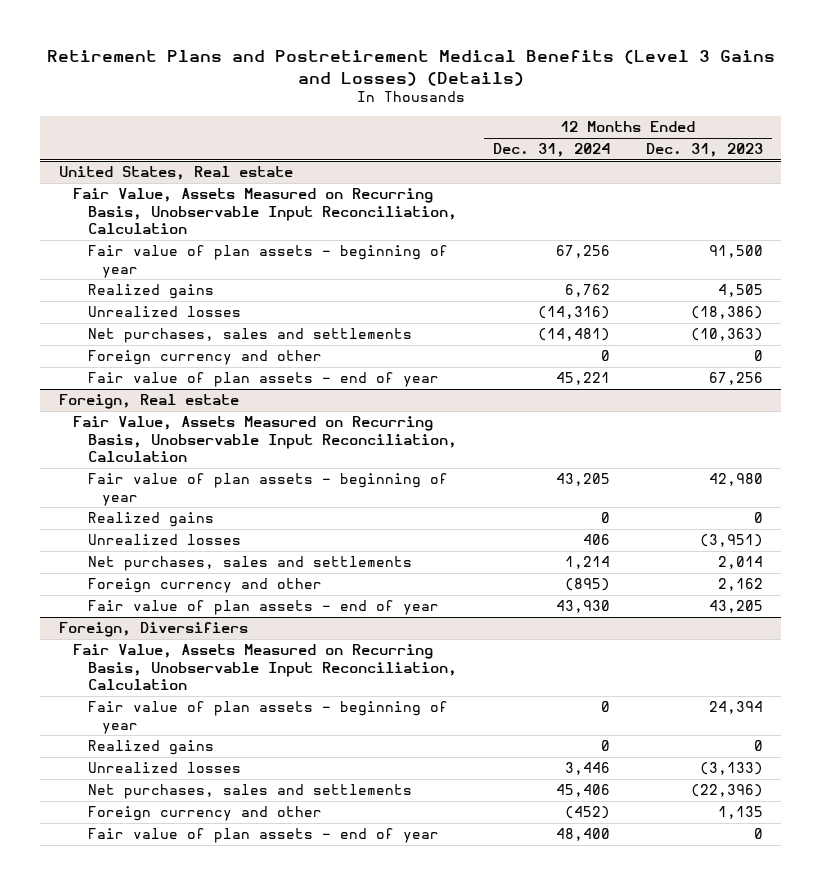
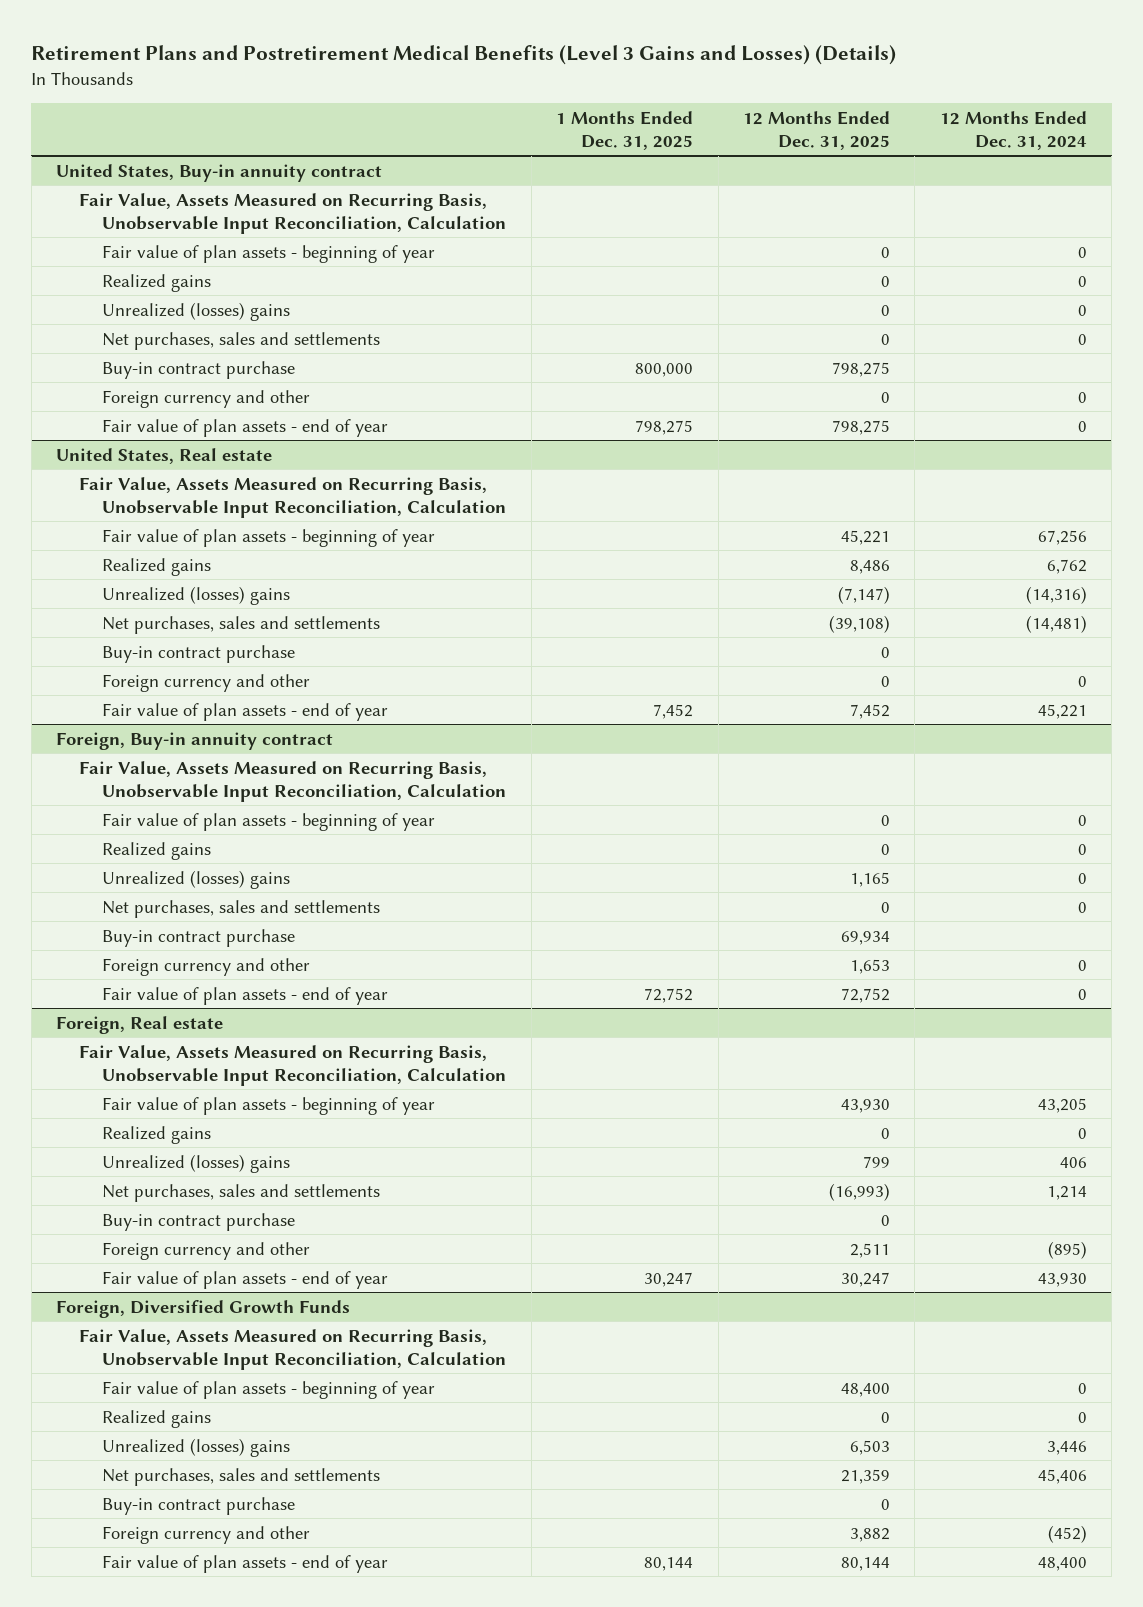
[645,143,763,158] Dec. 31, 2023 -> none
none -> [556,110,694,150] 1 Months Ended Dec. 31, 2025
none -> [742,110,890,150] 12 Months Ended Dec. 31, 2025
none -> [56,163,383,182] United States, Buy-in annuity contract
none -> [79,192,507,234] Fair Value, Assets Measured on Recurring Basis, Unobservable Input Reconciliation, Calculation
none -> [102,244,436,263] Fair value of plan assets - beginning of year
none -> [102,273,212,292] Realized gains
none -> [102,301,291,321] Unrealized (losses) gains
none -> [102,331,381,350] Net purchases, sales and settlements
none -> [102,360,296,379] Buy-in contract purchase
none -> [102,389,311,408] Foreign currency and other
none -> [102,418,389,437] Fair value of plan assets - end of year
[87,306,241,318] Unrealized losses -> [102,585,291,605] Unrealized (losses) gains
none -> [102,644,296,663] Buy-in contract purchase
none -> [56,731,334,750] Foreign, Buy-in annuity contract
none -> [79,760,507,802] Fair Value, Assets Measured on Recurring Basis, Unobservable Input Reconciliation, Calculation
none -> [102,812,436,831] Fair value of plan assets - beginning of year
none -> [102,841,212,860] Realized gains
none -> [102,869,291,889] Unrealized (losses) gains
none -> [102,899,381,918] Net purchases, sales and settlements
none -> [102,928,296,947] Buy-in contract purchase
none -> [102,957,311,976] Foreign currency and other
none -> [102,986,389,1005] Fair value of plan assets - end of year
[87,534,241,546] Unrealized losses -> [102,1153,291,1173] Unrealized (losses) gains
none -> [102,1212,296,1231] Buy-in contract purchase
[58,622,248,638] Foreign, Diversifiers -> none
none -> [56,1299,351,1318] Foreign, Diversified Growth Funds
[87,762,241,774] Unrealized losses -> [102,1437,291,1457] Unrealized (losses) gains
none -> [102,1496,296,1515] Buy-in contract purchase

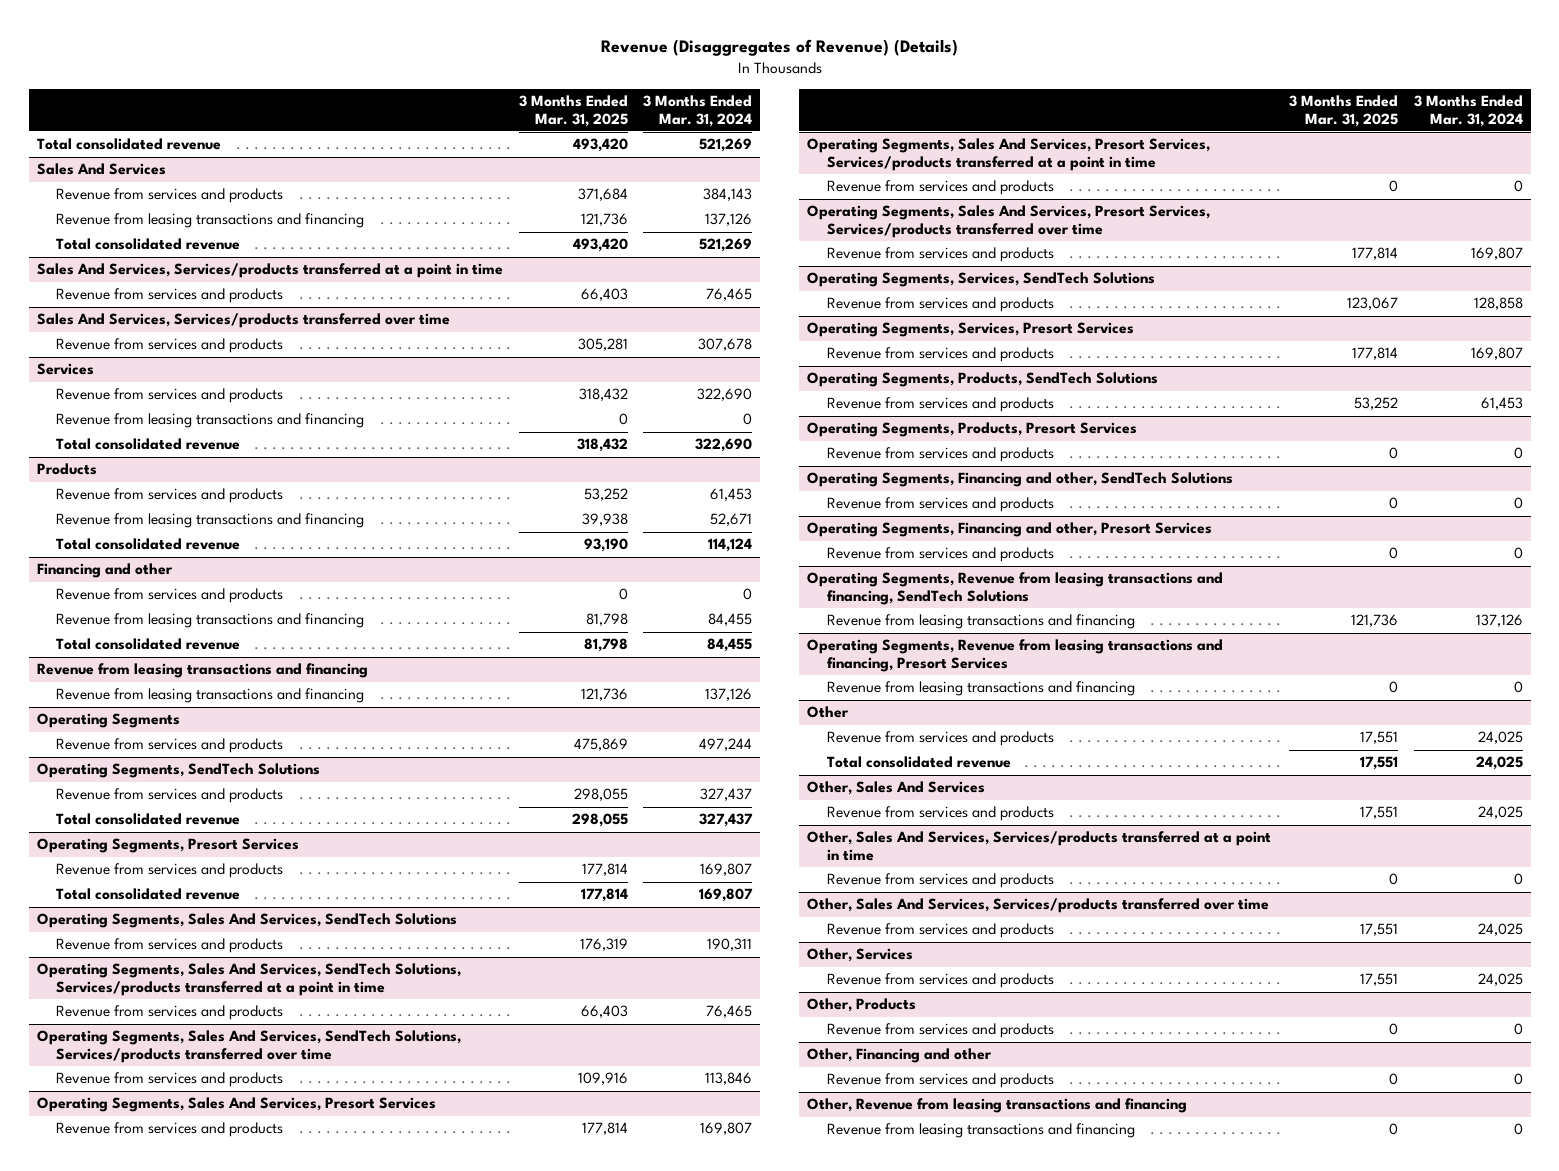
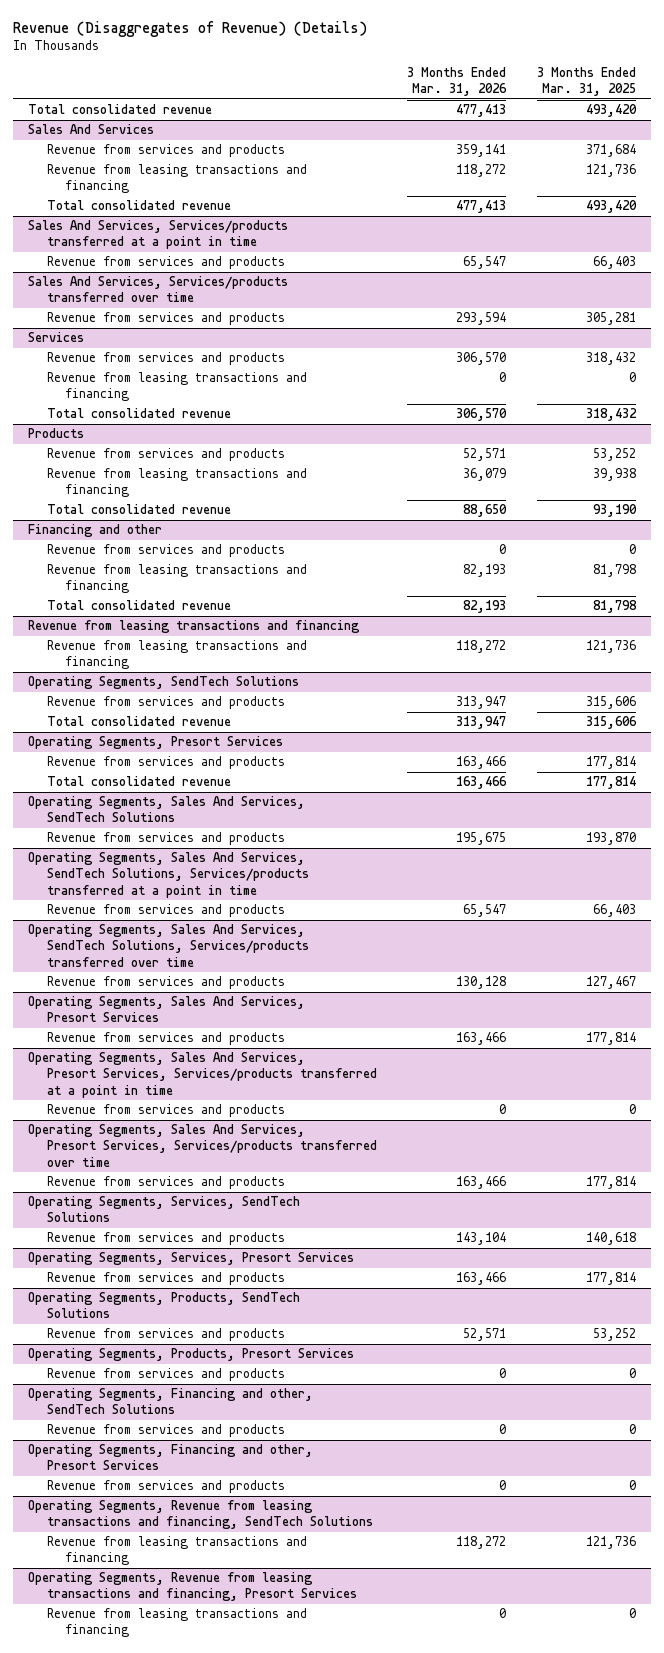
[643,94,753,127] 3 Months Ended Mar. 31, 2024 -> none
none -> [407,67,508,97] 3 Months Ended Mar. 31, 2026
[36,713,180,729] Operating Segments -> none
[56,738,284,754] Revenue from services and products -> none
[573,788,628,802] 298,055 -> [585,696,636,710] 315,606
[571,813,628,828] 298,055 -> [585,716,637,730] 315,606
[579,938,628,952] 176,319 -> [585,832,636,846] 193,870
[577,1072,628,1086] 109,916 -> [585,976,636,990] 127,467
[1346,297,1398,311] 123,067 -> [585,1232,636,1246] 140,618
[806,706,849,719] Other -> none
[826,731,1054,747] Revenue from services and products -> none
[826,756,1011,769] Total consolidated revenue -> none
[806,781,985,796] Other, Sales And Services -> none
[826,806,1054,822] Revenue from services and products -> none
[806,831,1271,862] Other, Sales And Services, Services/products transferred at a point in time -> none
[826,873,1054,889] Revenue from services and products -> none
[806,898,1269,914] Other, Sales And Services, Services/products transferred over time -> none
[826,923,1054,939] Revenue from services and products -> none
[806,948,913,963] Other, Services -> none
[826,973,1054,989] Revenue from services and products -> none
[806,998,916,1013] Other, Products -> none
[826,1023,1054,1039] Revenue from services and products -> none
[806,1048,992,1064] Other, Financing and other -> none
[826,1073,1054,1089] Revenue from services and products -> none
[806,1098,1187,1114] Other, Revenue from leasing transactions and financing -> none
[826,1123,1135,1139] Revenue from leasing transactions and financing -> none

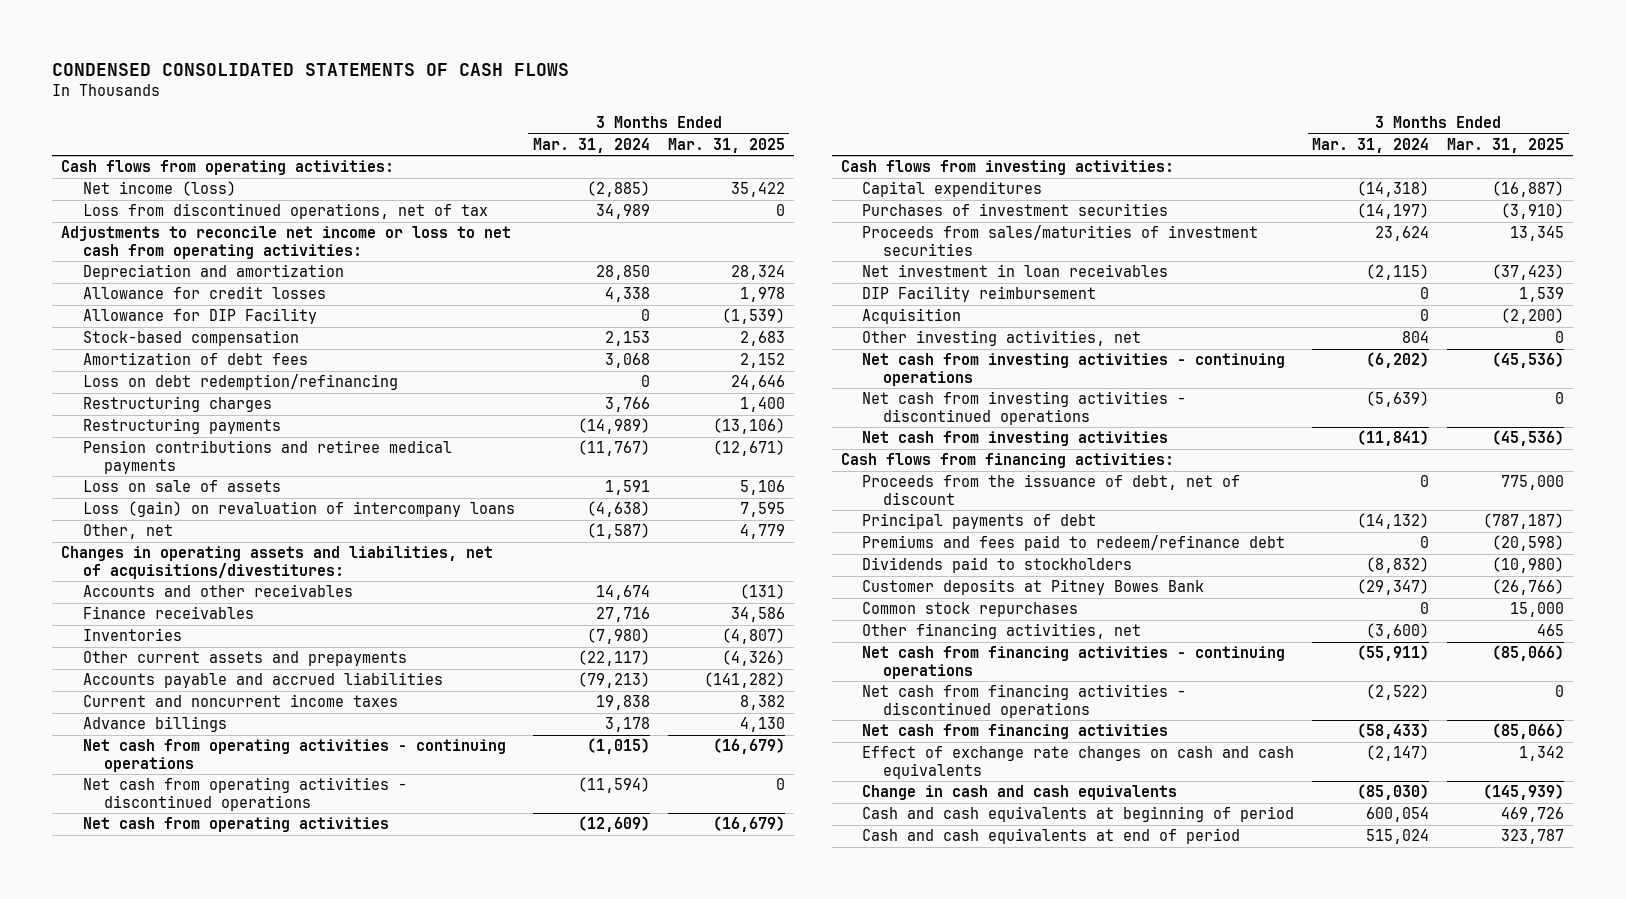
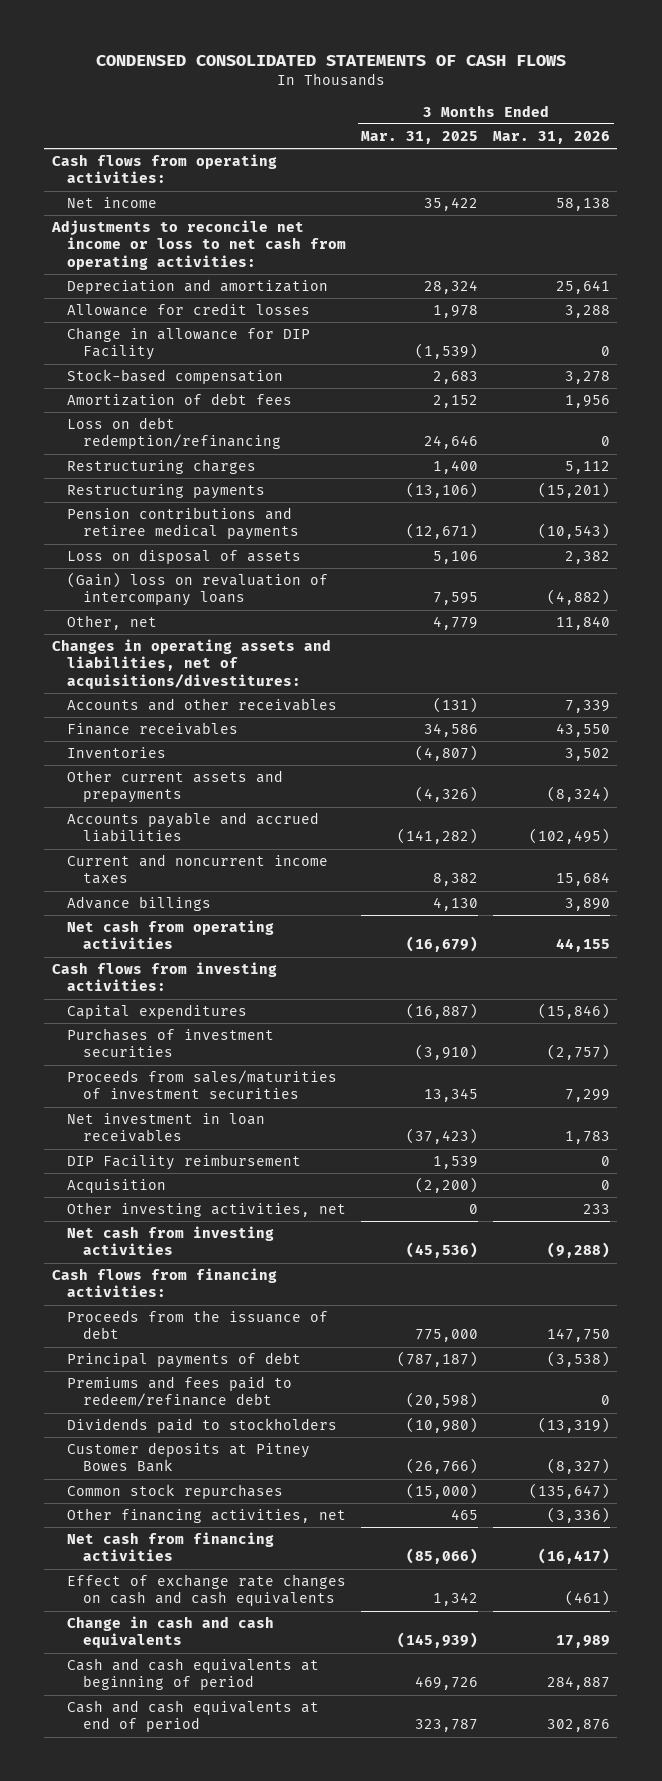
[532,137,650,153] Mar. 31, 2024 -> none
none -> [493,131,611,145] Mar. 31, 2026
[82,203,488,220] Loss from discontinued operations, net of tax -> none
[82,181,236,197] Net income (loss) -> [67,197,158,209] Net income
[82,308,317,325] Allowance for DIP Facility -> [67,327,311,361] Change in allowance for DIP Facility
[82,480,281,493] Loss on sale of assets -> [67,549,302,565] Loss on disposal of assets
[82,501,515,518] Loss (gain) on revaluation of intercompany loans -> [67,572,329,607] (Gain) loss on revaluation of intercompany loans
[82,739,506,773] Net cash from operating activities - continuing operations -> none
[82,777,407,812] Net cash from operating activities - discontinued operations -> none
[862,353,1286,387] Net cash from investing activities - continuing operations -> none
[862,391,1187,426] Net cash from investing activities - discontinued operations -> none
[862,474,1241,506] Proceeds from the issuance of debt, net of discount -> [67,1310,329,1340] Proceeds from the issuance of debt
[1510,602,1565,618] 15,000 -> [406,1483,479,1500] (15,000)
[862,646,1286,680] Net cash from financing activities - continuing operations -> none
[862,684,1187,719] Net cash from financing activities - discontinued operations -> none

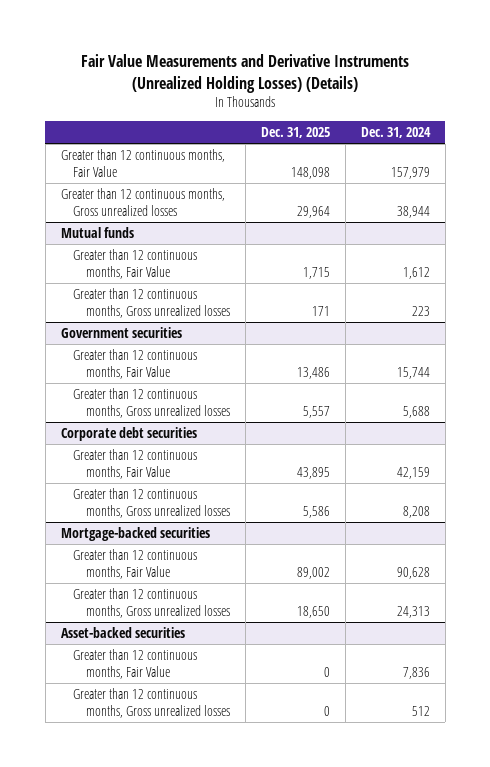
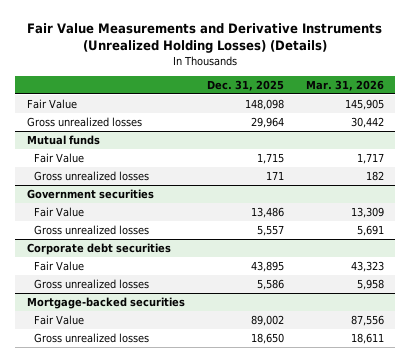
[360,127,431,139] Dec. 31, 2024 -> none
none -> [305,79,384,91] Mar. 31, 2026
[60,148,225,178] Greater than 12 continuous months, Fair Value -> [26,99,77,110] Fair Value
[60,187,225,217] Greater than 12 continuous months, Gross unrealized losses -> [26,117,142,128] Gross unrealized losses
[73,248,198,280] Greater than 12 continuous months, Fair Value -> [34,153,85,164] Fair Value
[73,287,230,319] Greater than 12 continuous months, Gross unrealized losses -> [34,171,150,182] Gross unrealized losses
[73,348,198,380] Greater than 12 continuous months, Fair Value -> [34,207,85,218] Fair Value
[73,387,230,419] Greater than 12 continuous months, Gross unrealized losses -> [34,225,150,236] Gross unrealized losses
[73,448,198,480] Greater than 12 continuous months, Fair Value -> [34,261,85,272] Fair Value
[73,487,230,519] Greater than 12 continuous months, Gross unrealized losses -> [34,279,150,290] Gross unrealized losses
[60,626,185,638] Asset-backed securities -> none
[73,648,198,680] Greater than 12 continuous months, Fair Value -> none
[73,687,230,719] Greater than 12 continuous months, Gross unrealized losses -> none
[73,548,198,580] Greater than 12 continuous months, Fair Value -> [34,315,85,326] Fair Value
[73,587,230,619] Greater than 12 continuous months, Gross unrealized losses -> [34,333,150,344] Gross unrealized losses

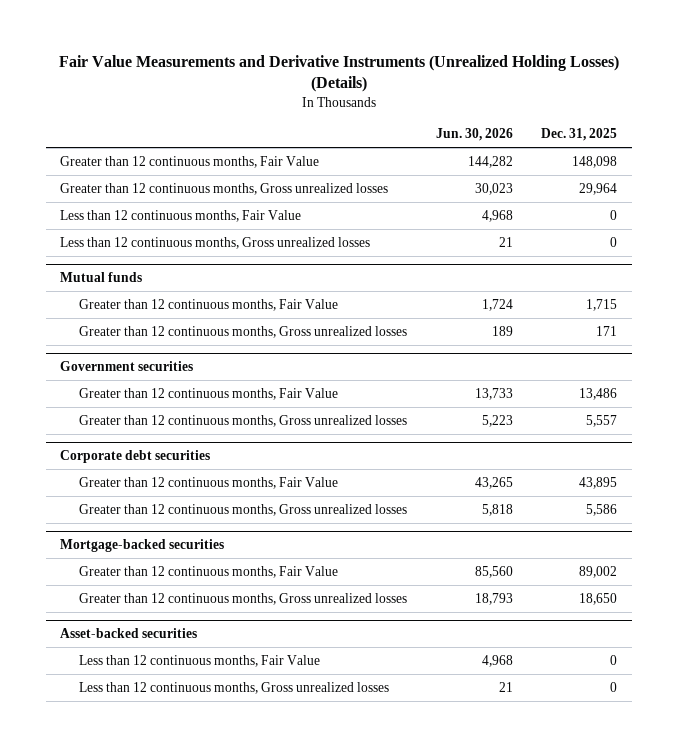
[305,79,384,91] Mar. 31, 2026 -> none
none -> [435,128,513,142] Jun. 30, 2026
[26,99,77,110] Fair Value -> [59,155,319,168] Greater than 12 continuous months, Fair Value
[26,117,142,128] Gross unrealized losses -> [59,182,388,195] Greater than 12 continuous months, Gross unrealized losses
none -> [59,209,301,222] Less than 12 continuous months, Fair Value
none -> [59,236,370,249] Less than 12 continuous months, Gross unrealized losses
[34,153,85,164] Fair Value -> [79,298,339,311] Greater than 12 continuous months, Fair Value
[34,171,150,182] Gross unrealized losses -> [79,325,408,338] Greater than 12 continuous months, Gross unrealized losses
[34,207,85,218] Fair Value -> [79,387,339,400] Greater than 12 continuous months, Fair Value
[34,225,150,236] Gross unrealized losses -> [79,414,408,427] Greater than 12 continuous months, Gross unrealized losses
[34,261,85,272] Fair Value -> [79,476,339,489] Greater than 12 continuous months, Fair Value
[34,279,150,290] Gross unrealized losses -> [79,503,408,516] Greater than 12 continuous months, Gross unrealized losses
[34,315,85,326] Fair Value -> [79,565,339,578] Greater than 12 continuous months, Fair Value
[34,333,150,344] Gross unrealized losses -> [79,592,408,605] Greater than 12 continuous months, Gross unrealized losses
none -> [59,627,197,638] Asset-backed securities
none -> [79,654,321,667] Less than 12 continuous months, Fair Value
none -> [79,681,390,694] Less than 12 continuous months, Gross unrealized losses

